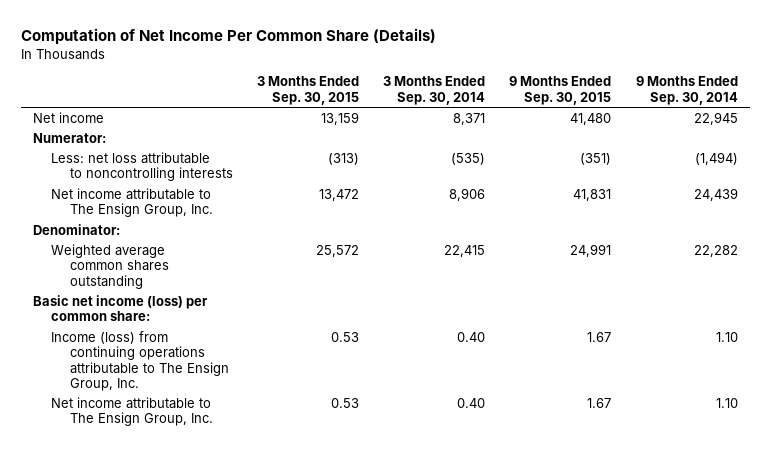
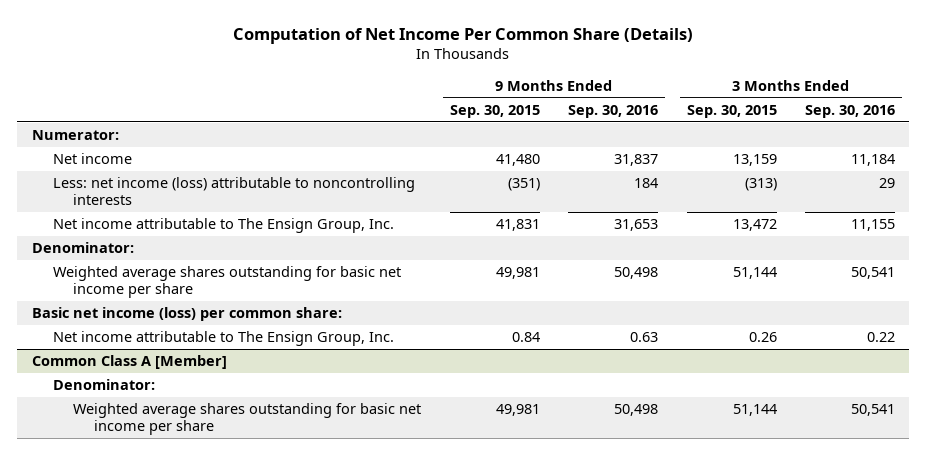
[383,76,486,105] 3 Months Ended Sep. 30, 2014 -> none
[635,76,738,105] 9 Months Ended Sep. 30, 2014 -> none
none -> [568,104,659,118] Sep. 30, 2016
none -> [805,104,896,118] Sep. 30, 2016
[33,111,105,123] Net income -> [52,153,132,165] Net income
[51,151,233,182] Less: net loss attributable to noncontrolling interests -> [52,177,415,205] Less: net income (loss) attributable to noncontrolling interests
[51,243,169,289] Weighted average common shares outstanding -> [52,266,401,298] Weighted average shares outstanding for basic net income per share
[315,244,359,257] 25,572 -> [732,267,777,280] 51,144
[570,243,612,257] 24,991 -> [495,267,540,280] 49,981
[51,330,229,392] Income (loss) from continuing operations attributable to The Ensign Group, Inc. -> none
[330,397,359,408] 0.53 -> [748,332,777,343] 0.26
[587,397,612,408] 1.67 -> [511,332,540,343] 0.84
none -> [31,355,227,370] Common Class A [Member]
none -> [52,379,155,391] Denominator:
none -> [73,403,422,435] Weighted average shares outstanding for basic net income per share

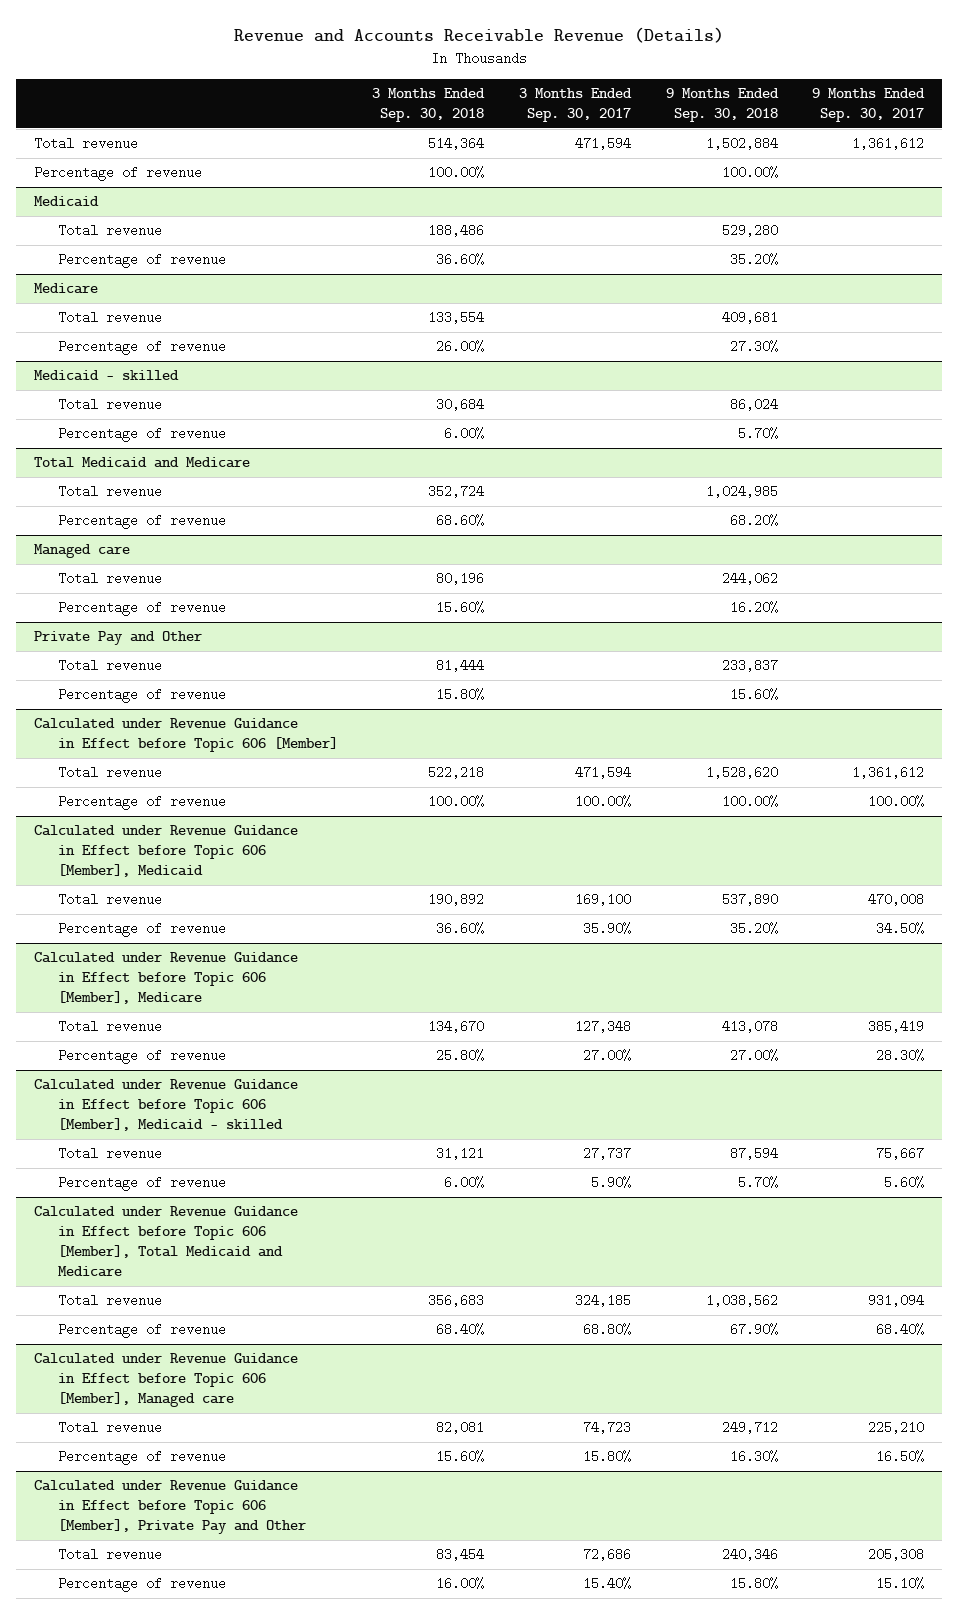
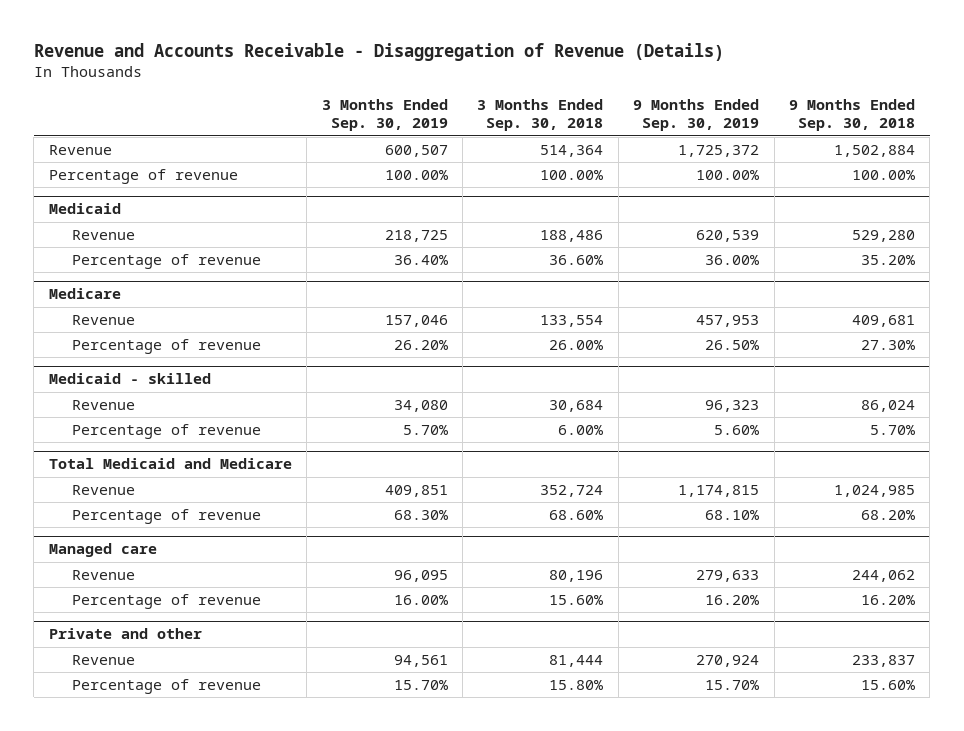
[234,27,725,44] Revenue and Accounts Receivable Revenue (Details) -> [33,43,724,62] Revenue and Accounts Receivable - Disaggregation of Revenue (Details)
[519,88,633,123] 3 Months Ended Sep. 30, 2017 -> none
[812,88,926,123] 9 Months Ended Sep. 30, 2017 -> none
none -> [321,99,448,132] 3 Months Ended Sep. 30, 2019
none -> [633,99,760,132] 9 Months Ended Sep. 30, 2019
[33,137,138,151] Total revenue -> [48,145,112,156] Revenue
[57,224,162,238] Total revenue -> [71,230,135,241] Revenue
[57,311,162,325] Total revenue -> [71,315,135,326] Revenue
[57,398,162,412] Total revenue -> [71,400,135,411] Revenue
[57,485,162,499] Total revenue -> [71,485,135,496] Revenue
[57,572,162,586] Total revenue -> [71,570,135,581] Revenue
[33,631,202,646] Private Pay and Other -> [48,628,202,640] Private and other
[57,659,162,673] Total revenue -> [71,655,135,666] Revenue
[33,718,338,753] Calculated under Revenue Guidance in Effect before Topic 606 [Member] -> none
[57,766,162,780] Total revenue -> none
[57,795,226,811] Percentage of revenue -> none
[33,825,298,878] Calculated under Revenue Guidance in Effect before Topic 606 [Member], Medicaid -> none
[57,893,162,907] Total revenue -> none
[57,922,226,938] Percentage of revenue -> none
[33,952,298,1005] Calculated under Revenue Guidance in Effect before Topic 606 [Member], Medicare -> none
[57,1020,162,1034] Total revenue -> none
[57,1049,226,1065] Percentage of revenue -> none
[33,1079,298,1132] Calculated under Revenue Guidance in Effect before Topic 606 [Member], Medicaid - skilled -> none
[57,1147,162,1161] Total revenue -> none
[57,1176,226,1192] Percentage of revenue -> none
[33,1206,298,1278] Calculated under Revenue Guidance in Effect before Topic 606 [Member], Total Medicaid and Medicare -> none
[57,1294,162,1308] Total revenue -> none
[57,1323,226,1339] Percentage of revenue -> none
[33,1353,298,1408] Calculated under Revenue Guidance in Effect before Topic 606 [Member], Managed care -> none
[57,1421,162,1435] Total revenue -> none
[57,1450,226,1466] Percentage of revenue -> none
[33,1480,306,1535] Calculated under Revenue Guidance in Effect before Topic 606 [Member], Private Pay and Other -> none
[57,1548,162,1562] Total revenue -> none
[57,1577,226,1593] Percentage of revenue -> none

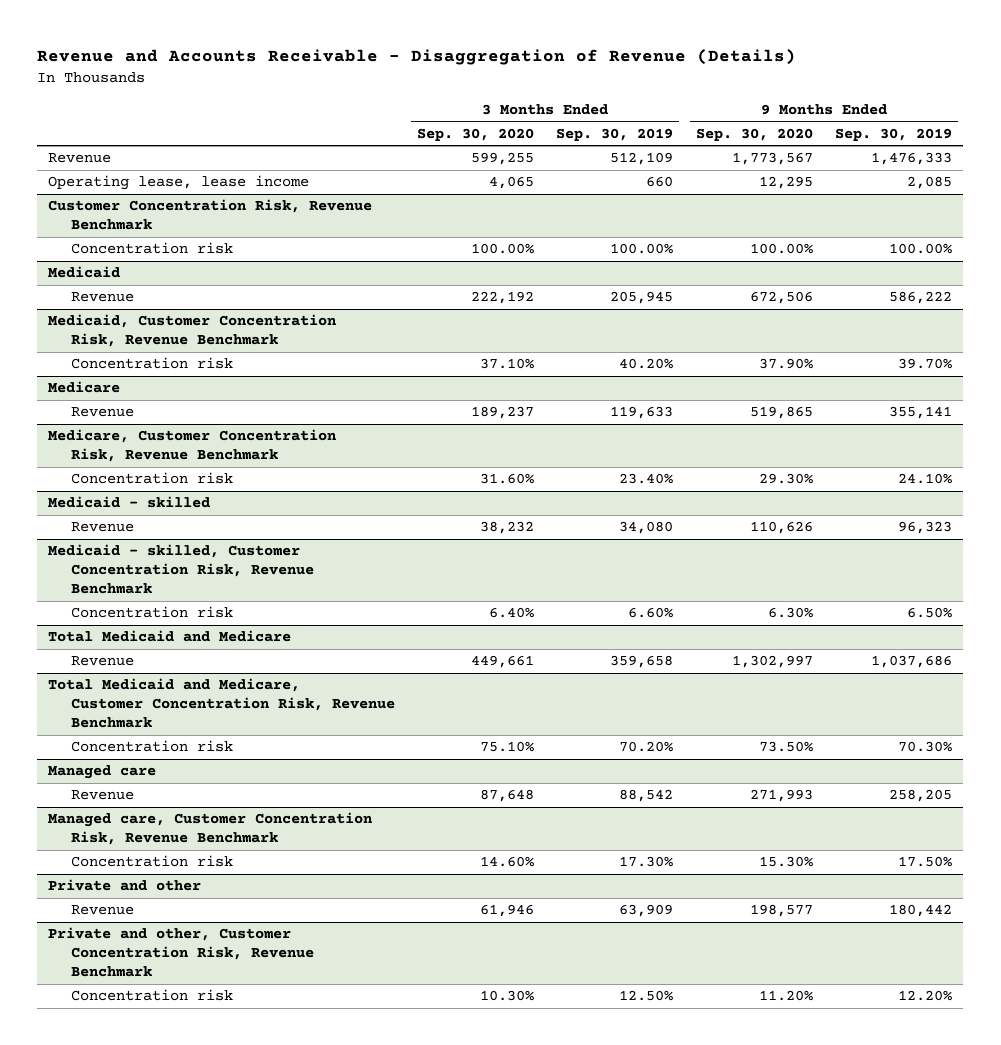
[477,99,604,132] 3 Months Ended Sep. 30, 2018 -> none
[788,99,915,132] 9 Months Ended Sep. 30, 2018 -> none
none -> [417,127,535,141] Sep. 30, 2020
none -> [695,127,813,141] Sep. 30, 2020
[48,169,238,185] Percentage of revenue -> none
[384,145,448,158] 600,507 -> [610,152,674,166] 512,109
[678,145,760,158] 1,725,372 -> [871,152,953,166] 1,476,333
none -> [48,175,310,191] Operating lease, lease income
none -> [48,199,373,231] Customer Concentration Risk, Revenue Benchmark
none -> [70,242,233,255] Concentration risk
[71,254,261,270] Percentage of revenue -> none
[384,230,448,243] 218,725 -> [610,291,674,305] 205,945
[696,230,760,243] 620,539 -> [889,291,953,305] 586,222
none -> [48,314,338,348] Medicaid, Customer Concentration Risk, Revenue Benchmark
none -> [70,357,233,370] Concentration risk
[71,339,261,355] Percentage of revenue -> none
[384,315,448,328] 157,046 -> [610,406,674,420] 119,633
[696,315,760,328] 457,953 -> [889,406,953,420] 355,141
none -> [48,429,338,463] Medicare, Customer Concentration Risk, Revenue Benchmark
none -> [70,472,233,485] Concentration risk
[71,424,261,440] Percentage of revenue -> none
none -> [48,544,314,595] Medicaid - skilled, Customer Concentration Risk, Revenue Benchmark
none -> [70,606,233,619] Concentration risk
[71,509,261,525] Percentage of revenue -> none
[384,485,448,498] 409,851 -> [610,655,674,669] 359,658
[678,485,760,498] 1,174,815 -> [871,655,953,669] 1,037,686
none -> [48,678,395,729] Total Medicaid and Medicare, Customer Concentration Risk, Revenue Benchmark
none -> [70,740,233,753] Concentration risk
[71,594,261,610] Percentage of revenue -> none
[393,570,448,583] 96,095 -> [619,789,674,803] 88,542
[696,570,760,583] 279,633 -> [889,789,953,803] 258,205
none -> [48,812,374,846] Managed care, Customer Concentration Risk, Revenue Benchmark
none -> [70,855,233,868] Concentration risk
[71,679,261,695] Percentage of revenue -> none
[393,655,448,668] 94,561 -> [619,904,674,918] 63,909
[696,655,760,668] 270,924 -> [889,904,953,918] 180,442
none -> [48,927,314,978] Private and other, Customer Concentration Risk, Revenue Benchmark
none -> [70,989,233,1002] Concentration risk

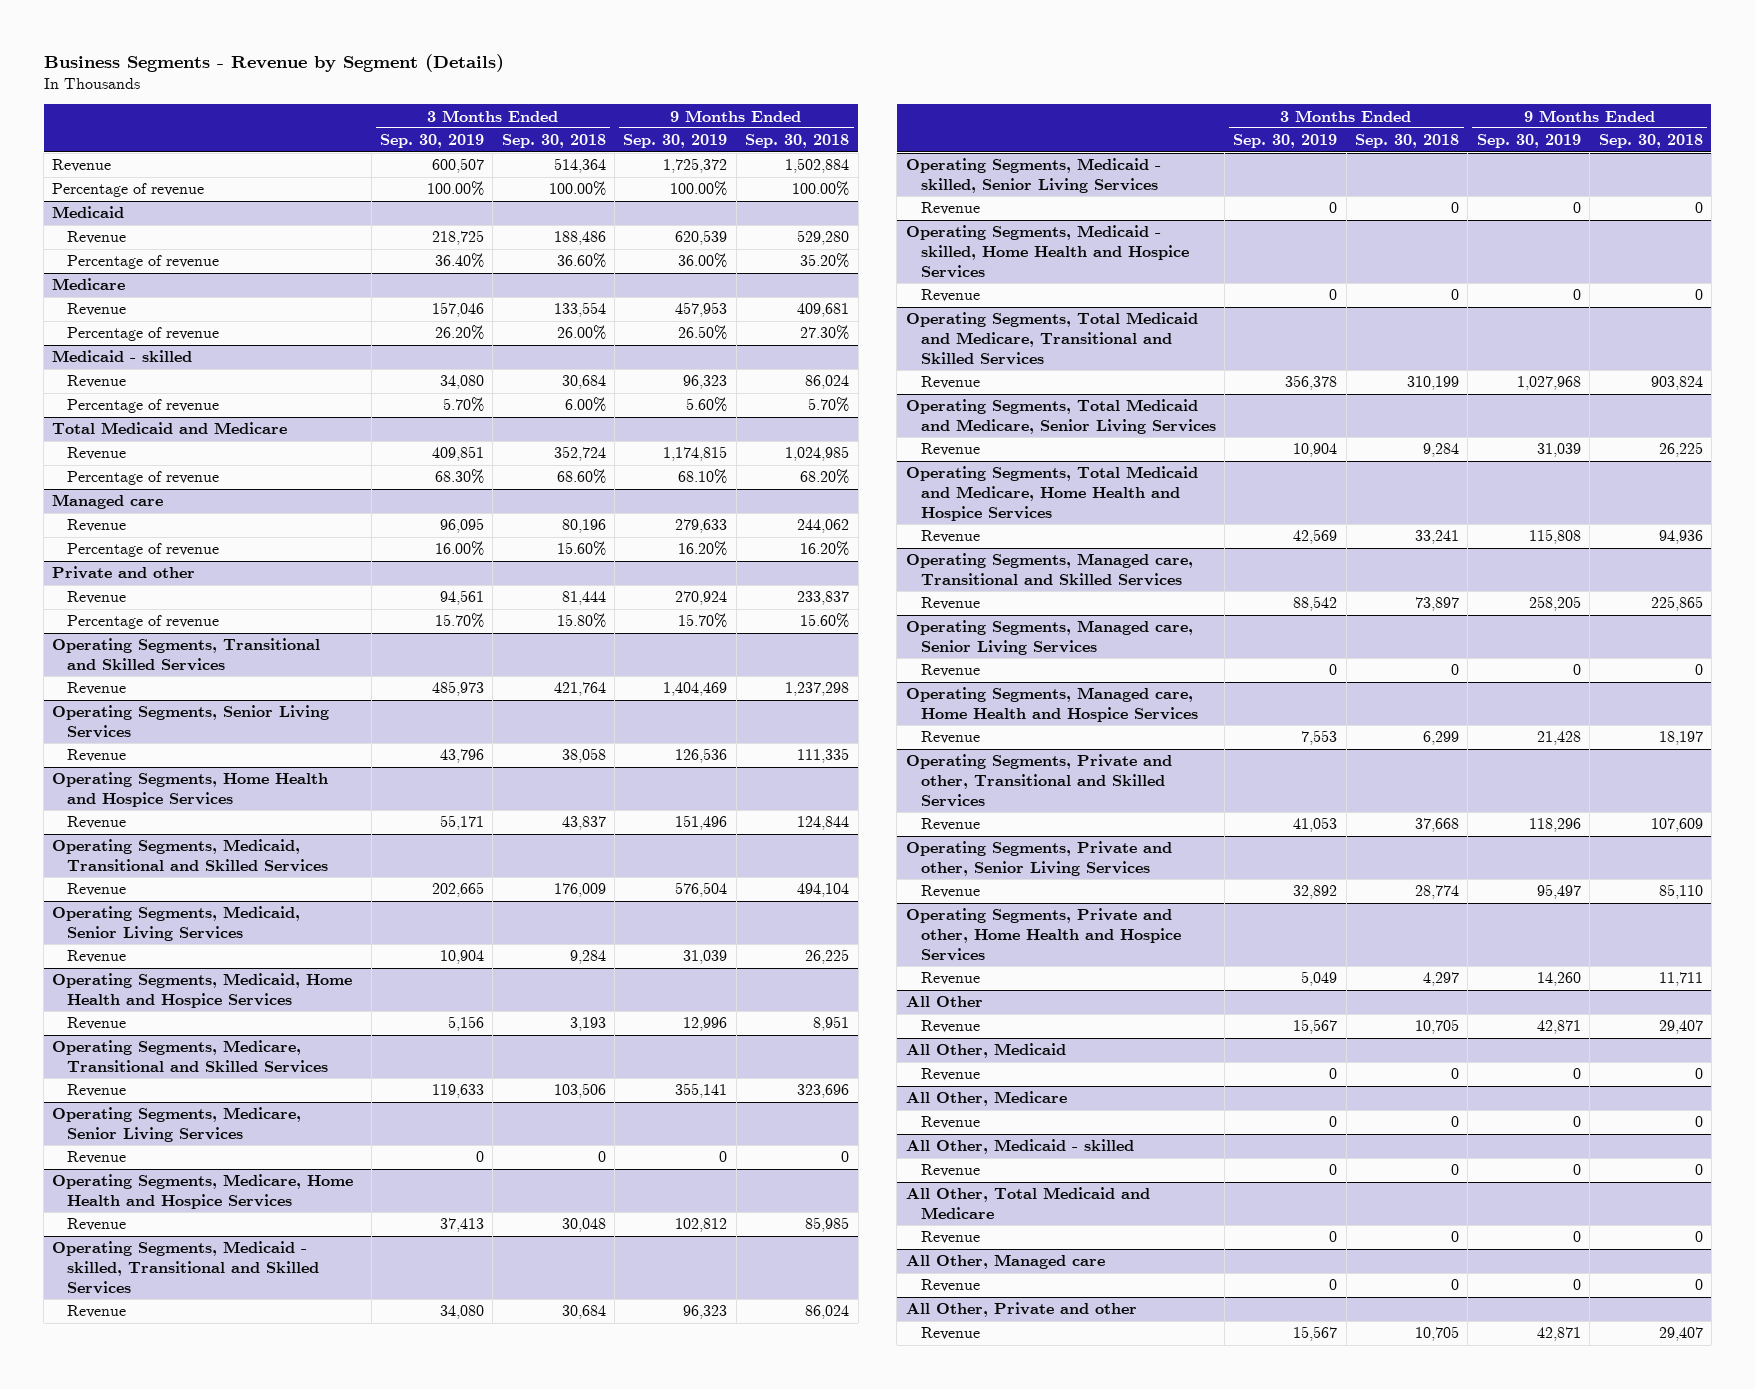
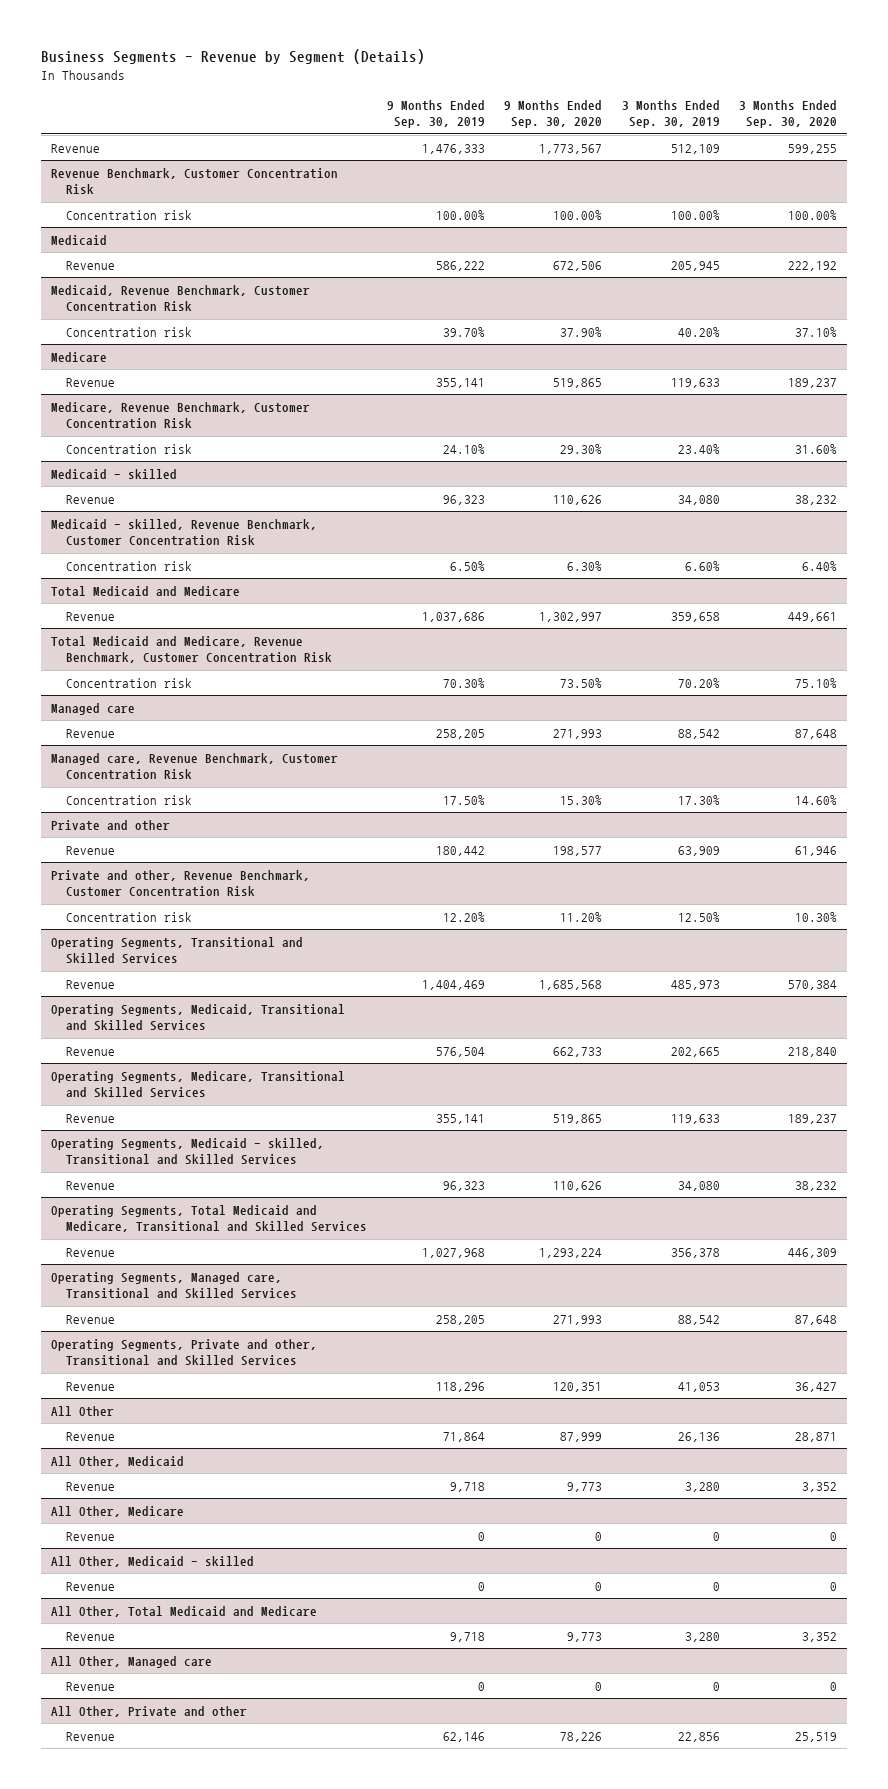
[501,134,606,149] Sep. 30, 2018 -> none
[745,134,850,149] Sep. 30, 2018 -> none
none -> [504,99,603,129] 9 Months Ended Sep. 30, 2020
none -> [739,99,838,129] 3 Months Ended Sep. 30, 2020
[52,183,205,198] Percentage of revenue -> none
[432,158,485,174] 600,507 -> [670,143,720,154] 512,109
[663,158,728,174] 1,725,372 -> [421,143,485,154] 1,476,333
none -> [51,167,339,195] Revenue Benchmark, Customer Concentration Risk
none -> [66,209,193,220] Concentration risk
[67,255,220,270] Percentage of revenue -> none
[432,230,485,246] 218,725 -> [670,260,720,271] 205,945
[675,230,728,246] 620,539 -> [435,260,485,271] 586,222
none -> [51,284,311,313] Medicaid, Revenue Benchmark, Customer Concentration Risk
none -> [66,326,193,337] Concentration risk
[67,327,220,342] Percentage of revenue -> none
[432,302,485,318] 157,046 -> [670,377,720,388] 119,633
[675,302,728,318] 457,953 -> [435,377,485,388] 355,141
none -> [51,401,311,430] Medicare, Revenue Benchmark, Customer Concentration Risk
none -> [66,443,193,454] Concentration risk
[67,399,220,414] Percentage of revenue -> none
none -> [51,518,318,547] Medicaid - skilled, Revenue Benchmark, Customer Concentration Risk
none -> [66,560,193,571] Concentration risk
[67,471,220,486] Percentage of revenue -> none
[432,446,485,462] 409,851 -> [670,611,720,622] 359,658
[663,446,728,462] 1,174,815 -> [421,611,485,622] 1,037,686
none -> [51,635,333,664] Total Medicaid and Medicare, Revenue Benchmark, Customer Concentration Risk
none -> [66,677,193,688] Concentration risk
[67,543,220,558] Percentage of revenue -> none
[440,518,485,534] 96,095 -> [677,728,720,739] 88,542
[675,519,728,534] 279,633 -> [435,728,485,739] 258,205
none -> [51,752,339,781] Managed care, Revenue Benchmark, Customer Concentration Risk
none -> [66,794,193,805] Concentration risk
[67,615,220,630] Percentage of revenue -> none
[440,590,485,606] 94,561 -> [677,845,720,856] 63,909
[675,591,728,606] 270,924 -> [435,845,485,856] 180,442
none -> [51,869,311,898] Private and other, Revenue Benchmark, Customer Concentration Risk
none -> [66,911,193,922] Concentration risk
[52,705,330,738] Operating Segments, Senior Living Services -> none
[67,749,127,763] Revenue -> none
[52,772,329,807] Operating Segments, Home Health and Hospice Services -> none
[67,816,127,830] Revenue -> none
[52,906,301,941] Operating Segments, Medicaid, Senior Living Services -> none
[67,950,127,964] Revenue -> none
[52,973,353,1008] Operating Segments, Medicaid, Home Health and Hospice Services -> none
[67,1017,127,1031] Revenue -> none
[52,1107,302,1142] Operating Segments, Medicare, Senior Living Services -> none
[67,1151,127,1165] Revenue -> none
[52,1174,354,1209] Operating Segments, Medicare, Home Health and Hospice Services -> none
[67,1218,127,1232] Revenue -> none
[905,158,1161,193] Operating Segments, Medicaid - skilled, Senior Living Services -> none
[920,202,980,216] Revenue -> none
[905,225,1189,278] Operating Segments, Medicaid - skilled, Home Health and Hospice Services -> none
[920,289,980,303] Revenue -> none
[905,399,1216,434] Operating Segments, Total Medicaid and Medicare, Senior Living Services -> none
[920,443,980,457] Revenue -> none
[905,466,1198,521] Operating Segments, Total Medicaid and Medicare, Home Health and Hospice Services -> none
[920,530,980,544] Revenue -> none
[905,620,1193,655] Operating Segments, Managed care, Senior Living Services -> none
[920,664,980,678] Revenue -> none
[905,687,1198,722] Operating Segments, Managed care, Home Health and Hospice Services -> none
[920,731,980,745] Revenue -> none
[905,841,1172,876] Operating Segments, Private and other, Senior Living Services -> none
[920,885,980,899] Revenue -> none
[905,908,1181,961] Operating Segments, Private and other, Home Health and Hospice Services -> none
[920,972,980,986] Revenue -> none
[1293,1019,1338,1035] 15,567 -> [677,1431,720,1442] 26,136
[1536,1020,1581,1035] 42,871 -> [442,1431,485,1442] 71,864
[1329,1068,1338,1080] 0 -> [684,1481,720,1492] 3,280
[1572,1068,1581,1080] 0 -> [449,1481,485,1492] 9,718
[1329,1231,1338,1243] 0 -> [684,1631,720,1642] 3,280
[1572,1231,1581,1243] 0 -> [449,1631,485,1642] 9,718
[1293,1326,1338,1342] 15,567 -> [677,1731,720,1742] 22,856
[1536,1327,1581,1342] 42,871 -> [442,1731,485,1742] 62,146

